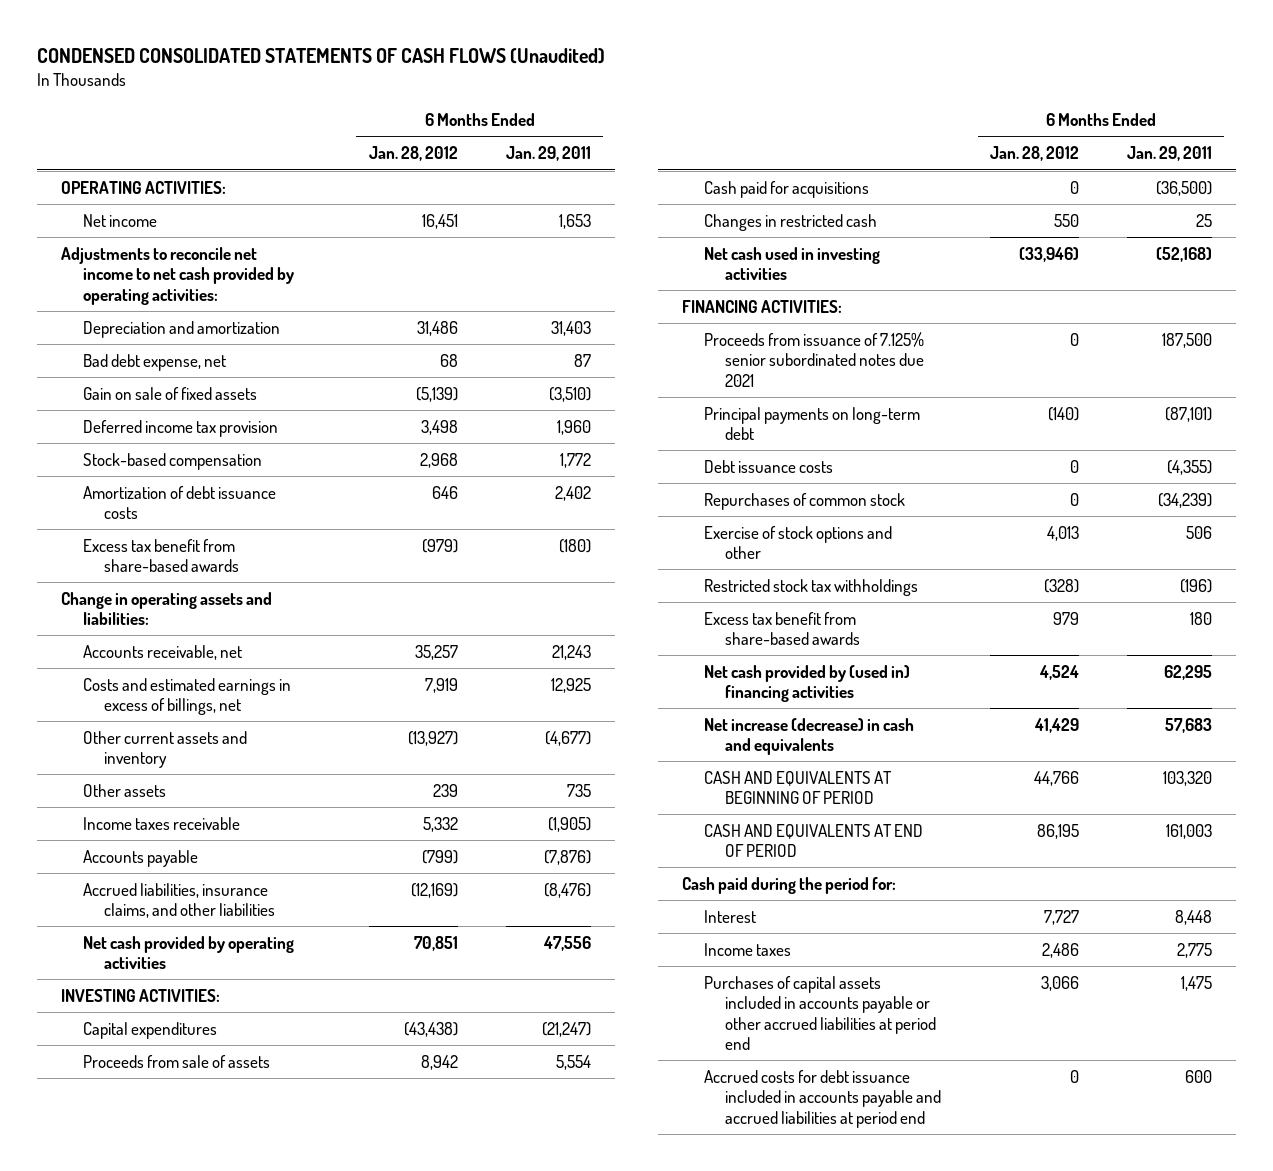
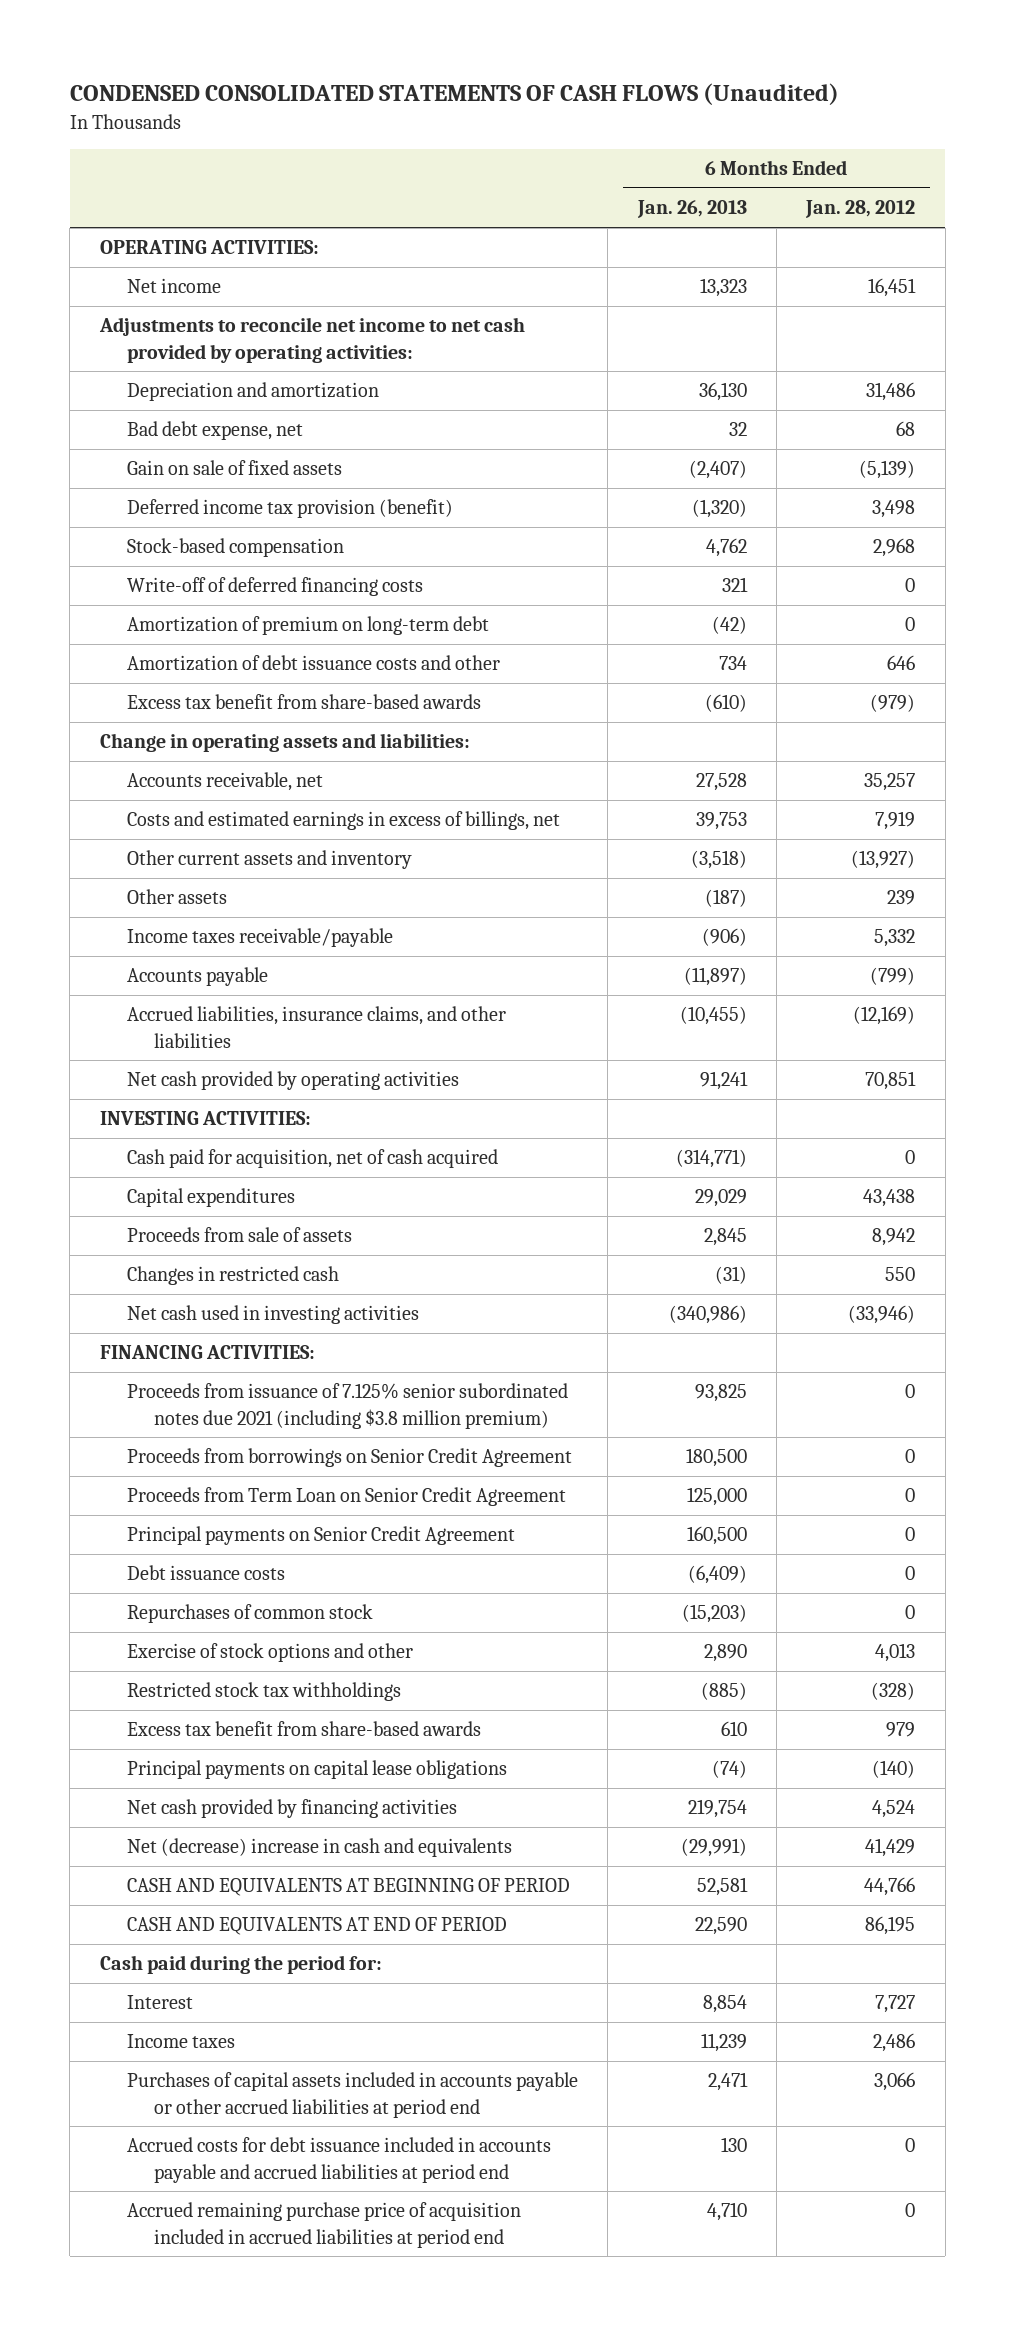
[505,146,591,162] Jan. 29, 2011 -> none
none -> [636,200,747,219] Jan. 26, 2013
[82,419,278,437] Deferred income tax provision -> [126,499,453,519] Deferred income tax provision (benefit)
none -> [126,577,423,597] Write-off of deferred financing costs
none -> [126,616,489,636] Amortization of premium on long-term debt
[82,485,276,520] Amortization of debt issuance costs -> [126,655,500,672] Amortization of debt issuance costs and other
[82,816,240,830] Income taxes receivable -> [126,928,393,948] Income taxes receivable/payable
none -> [126,1149,498,1169] Cash paid for acquisition, net of cash acquired
[403,1021,458,1037] (43,438) -> [863,1189,916,1208] 43,438
[703,180,869,198] Cash paid for acquisitions -> none
[703,406,920,441] Principal payments on long-term debt -> none
[703,331,925,387] Proceeds from issuance of 7.125% senior subordinated notes due 2021 -> [126,1383,568,1429] Proceeds from issuance of 7.125% senior subordinated notes due 2021 (including $3.8 million premium)
none -> [126,1448,572,1468] Proceeds from borrowings on Senior Credit Agreement
none -> [126,1487,566,1507] Proceeds from Term Loan on Senior Credit Agreement
none -> [126,1526,515,1546] Principal payments on Senior Credit Agreement
none -> [126,1760,507,1780] Principal payments on capital lease obligations
[703,664,910,703] Net cash provided by (used in) financing activities -> [126,1799,457,1819] Net cash provided by financing activities
[703,717,914,756] Net increase (decrease) in cash and equivalents -> [126,1838,512,1858] Net (decrease) increase in cash and equivalents
none -> [126,2202,521,2248] Accrued remaining purchase price of acquisition included in accrued liabilities at period end

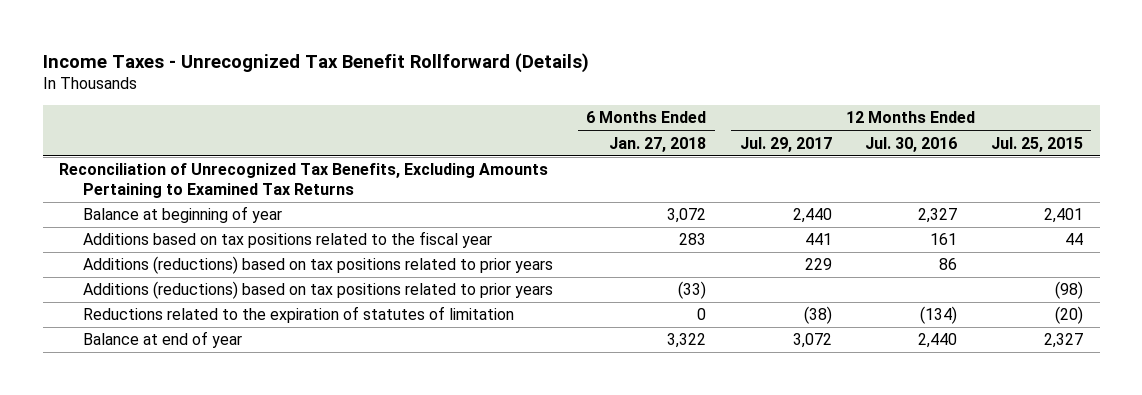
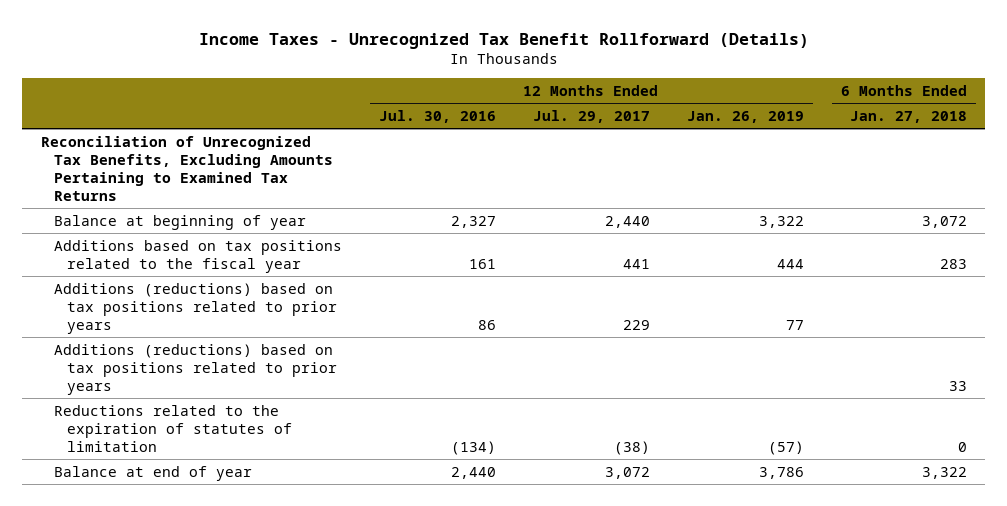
[990,136,1083,152] Jul. 25, 2015 -> none
none -> [686,111,804,124] Jan. 26, 2019
[678,281,707,300] (33) -> [948,380,967,391] 33

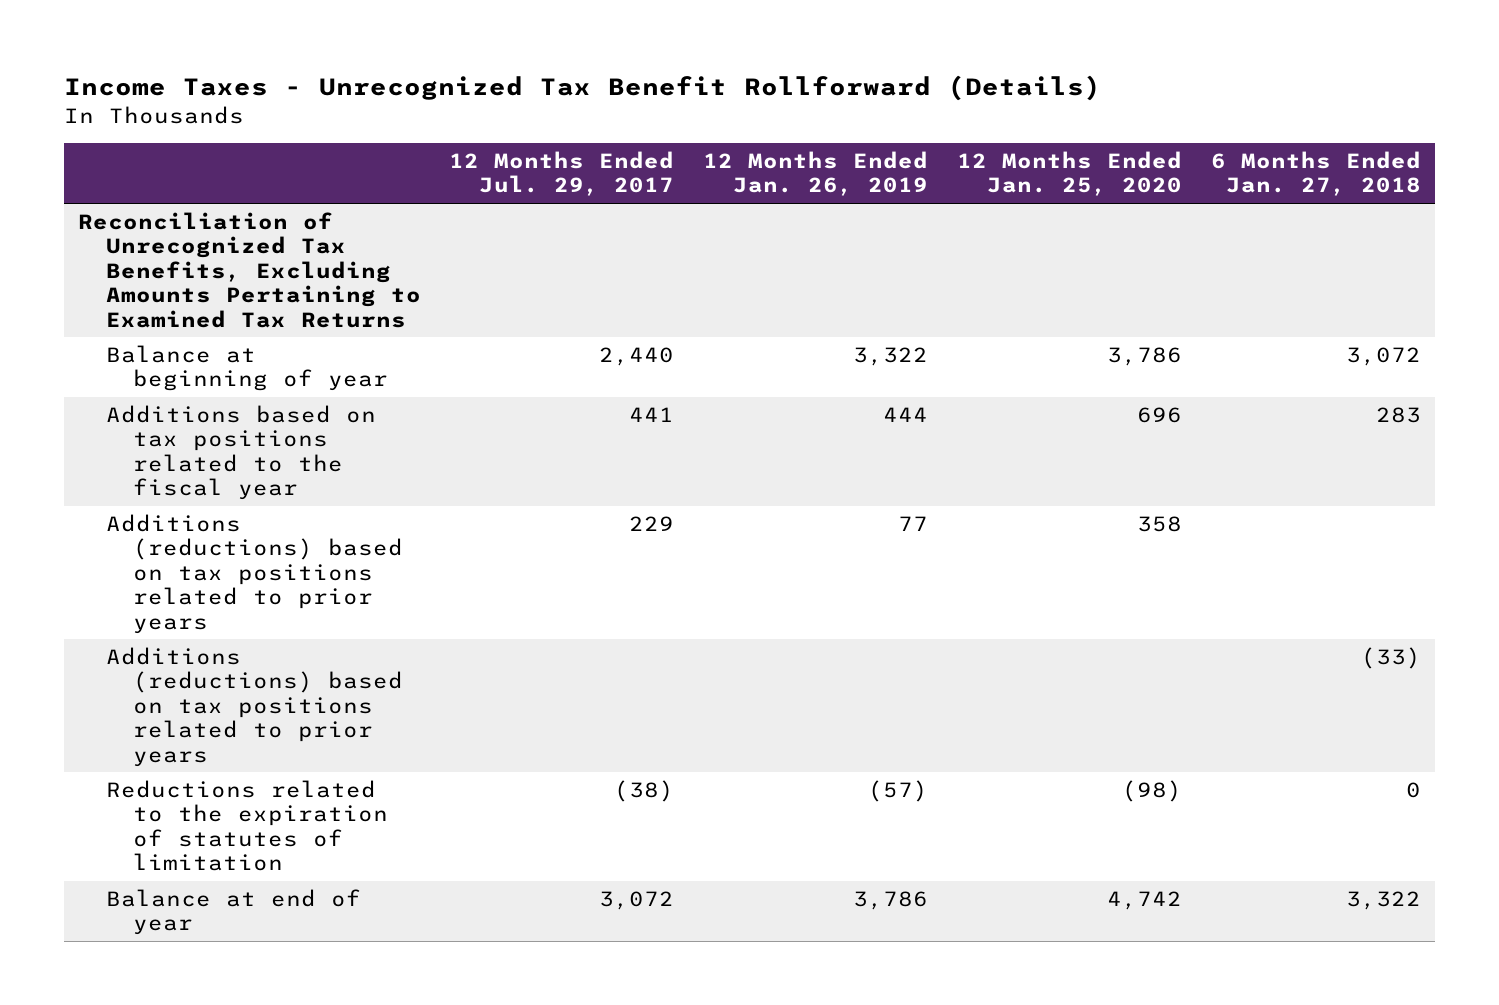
[378,110,496,124] Jul. 30, 2016 -> none
none -> [956,151,1182,197] 12 Months Ended Jan. 25, 2020
[948,380,967,391] 33 -> [1360,647,1421,670] (33)

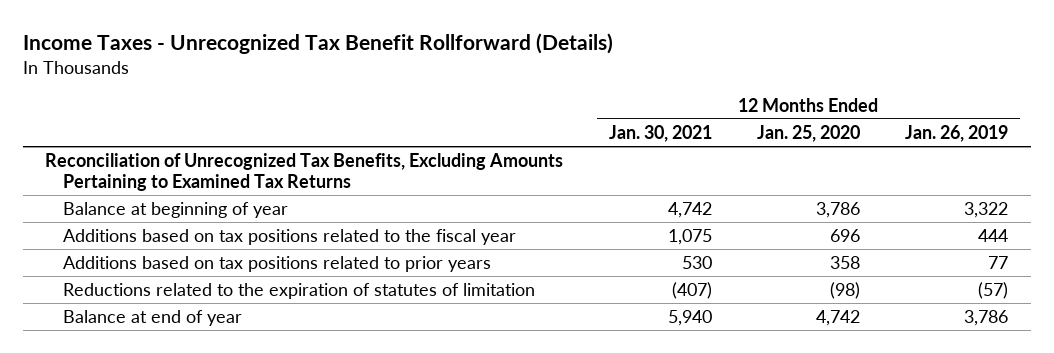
[449,151,675,197] 12 Months Ended Jul. 29, 2017 -> none
[1210,151,1421,197] 6 Months Ended Jan. 27, 2018 -> none
none -> [608,124,712,142] Jan. 30, 2021
[105,647,404,767] Additions (reductions) based on tax positions related to prior years -> none
[105,514,404,634] Additions (reductions) based on tax positions related to prior years -> [63,255,492,272] Additions based on tax positions related to prior years

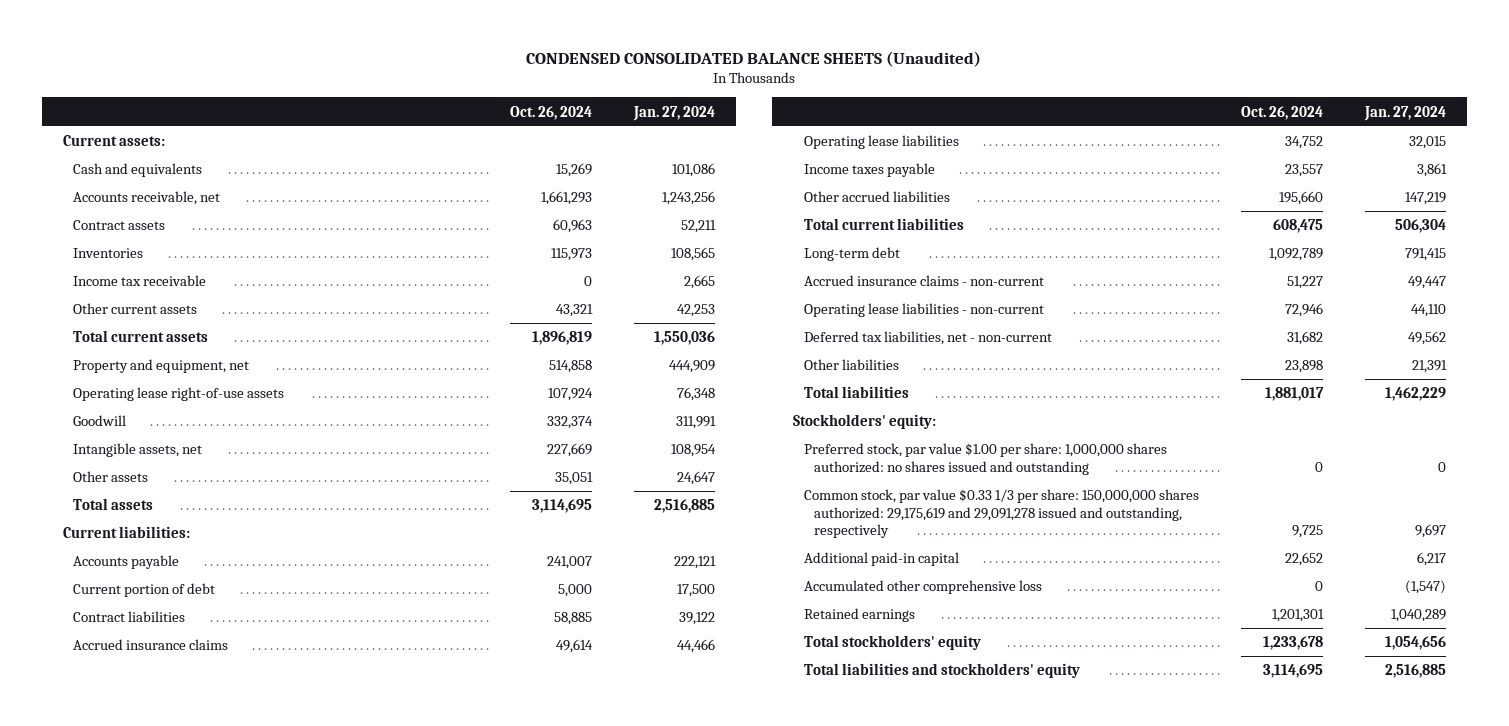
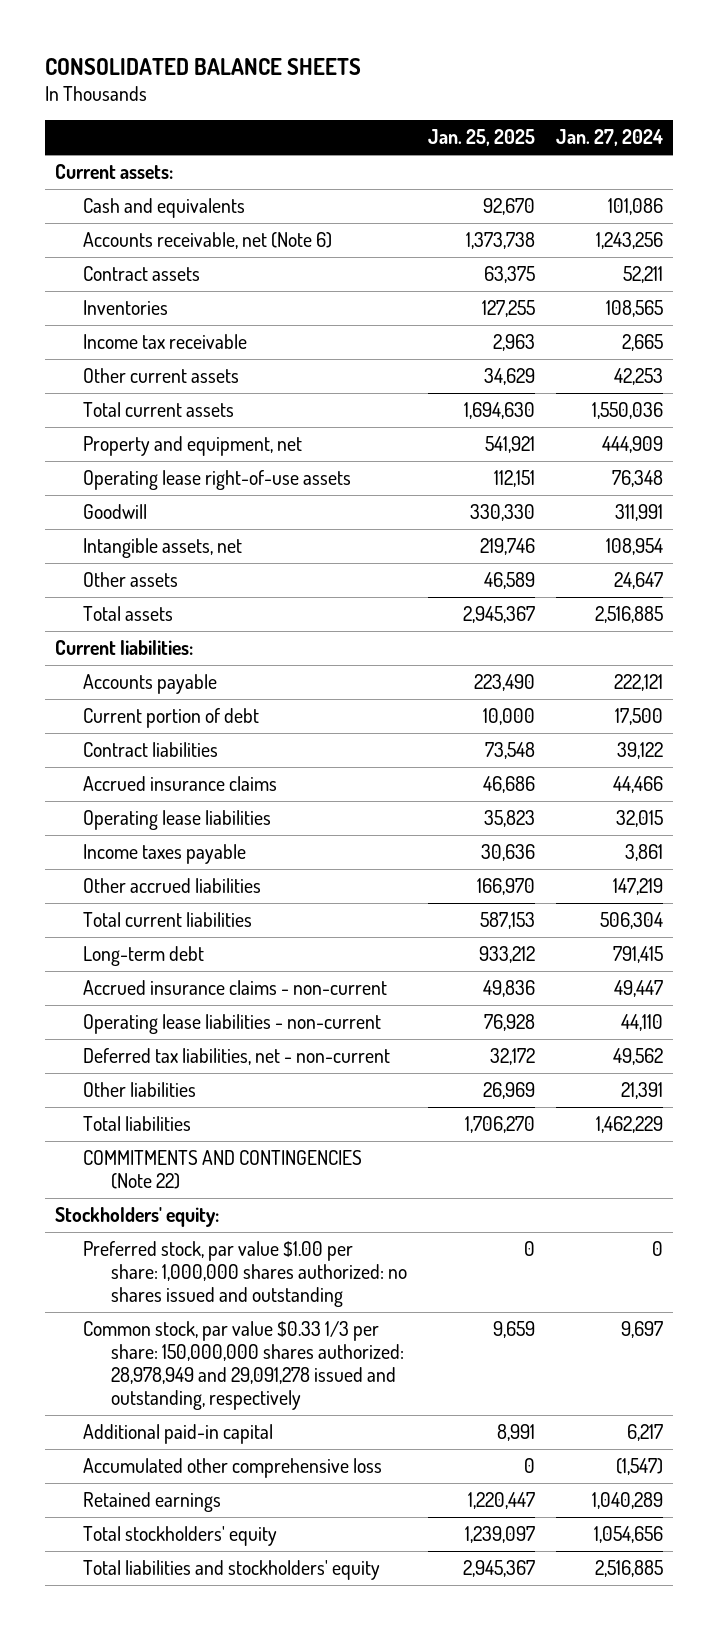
[526,50,982,67] CONDENSED CONSOLIDATED BALANCE SHEETS (Unaudited) -> [44,57,361,75] CONSOLIDATED BALANCE SHEETS
[510,105,593,120] Oct. 26, 2024 -> none
none -> [427,129,535,147] Jan. 25, 2025
[73,191,221,206] Accounts receivable, net -> [83,231,333,249] Accounts receivable, net (Note 6)
none -> [83,1149,363,1189] COMMITMENTS AND CONTINGENCIES (Note 22)
[803,489,1199,539] Common stock, par value $0.33 1/3 per share: 150,000,000 shares authorized: 29,175,619 and 29,091,278 issued and outstanding, respectively -> [83,1320,405,1410] Common stock, par value $0.33 1/3 per share: 150,000,000 shares authorized: 28,978,949 and 29,091,278 issued and outstanding, respectively

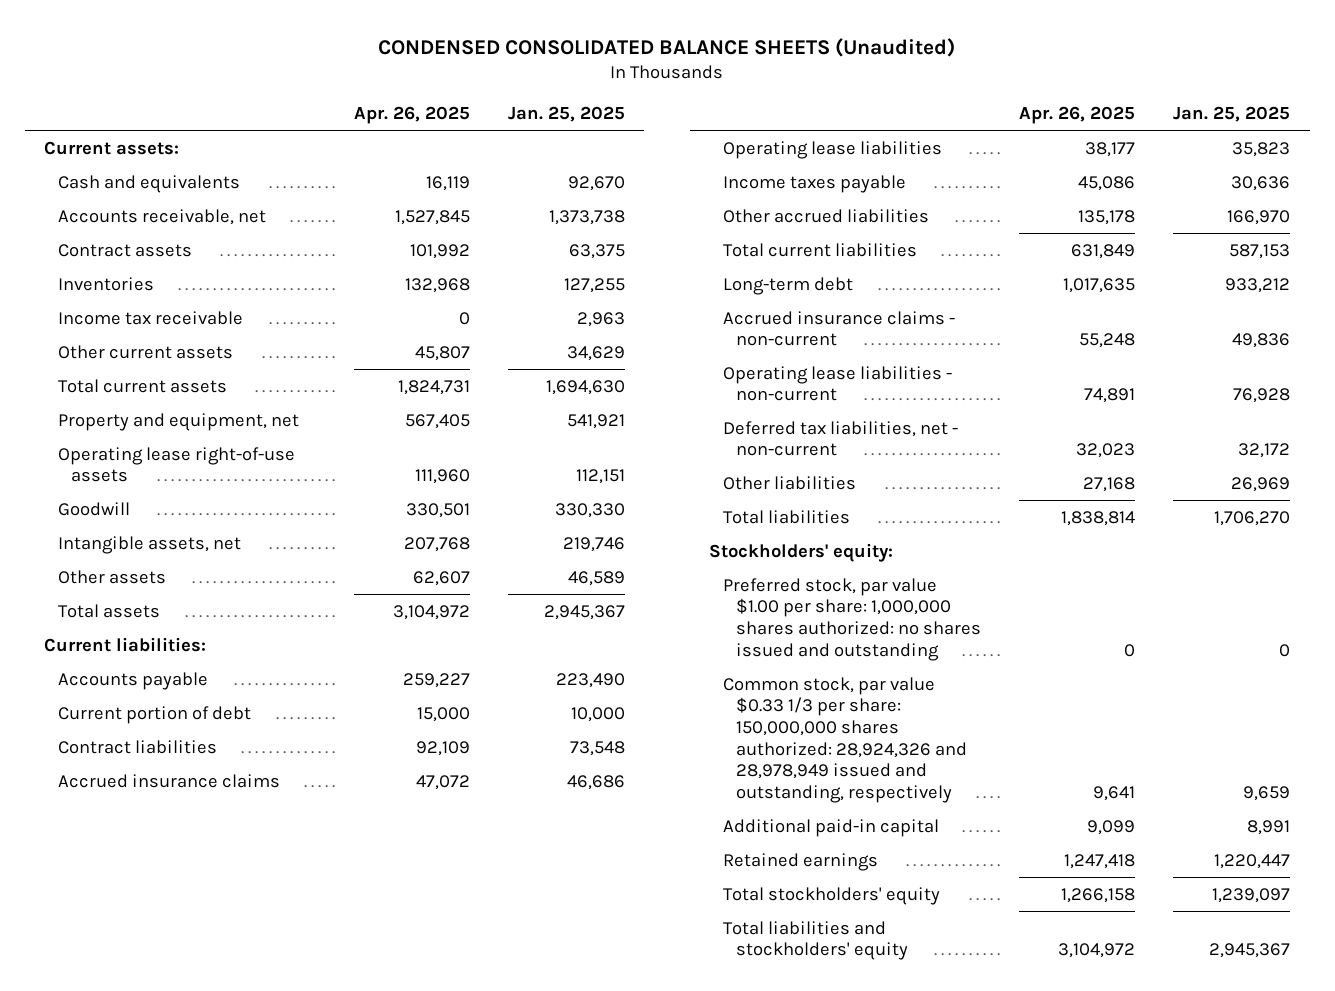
[44,57,361,75] CONSOLIDATED BALANCE SHEETS -> [378,37,956,57] CONDENSED CONSOLIDATED BALANCE SHEETS (Unaudited)
[555,129,663,147] Jan. 27, 2024 -> none
none -> [354,106,471,125] Apr. 26, 2025
[83,231,333,249] Accounts receivable, net (Note 6) -> [57,208,266,225] Accounts receivable, net
[83,1149,363,1189] COMMITMENTS AND CONTINGENCIES (Note 22) -> none
[83,1320,405,1410] Common stock, par value $0.33 1/3 per share: 150,000,000 shares authorized: 28,978,949 and 29,091,278 issued and outstanding, respectively -> [722,676,968,803] Common stock, par value $0.33 1/3 per share: 150,000,000 shares authorized: 28,924,326 and 28,978,949 issued and outstanding, respectively
[83,1457,383,1478] Accumulated other comprehensive loss -> none

